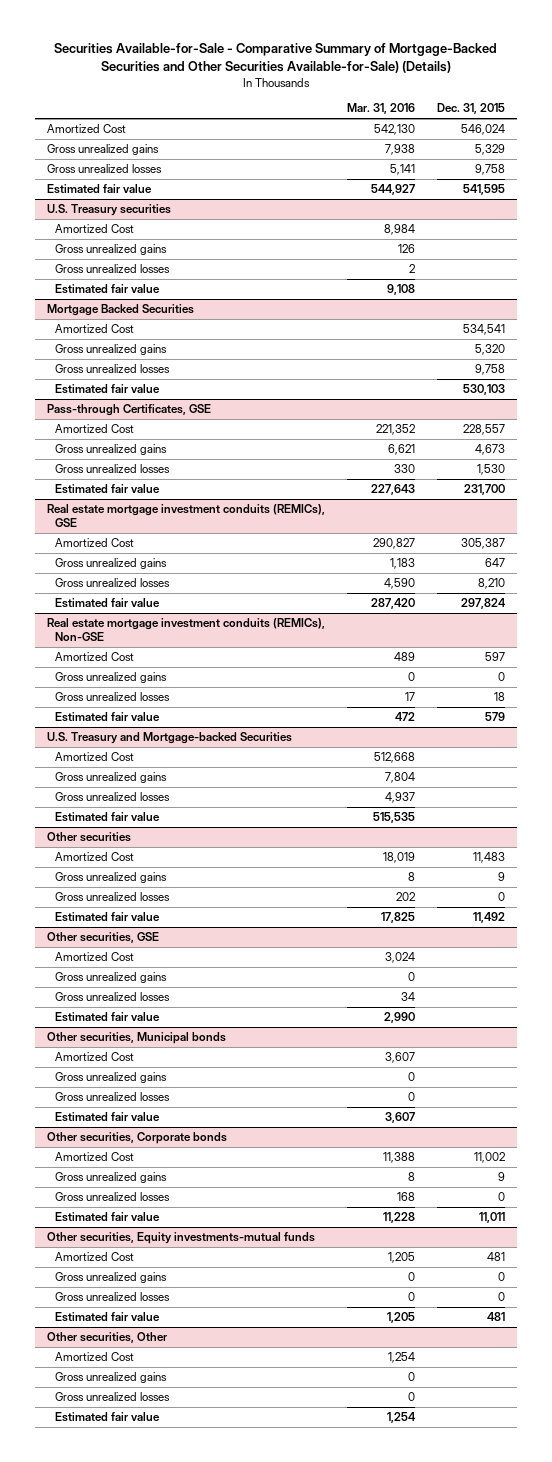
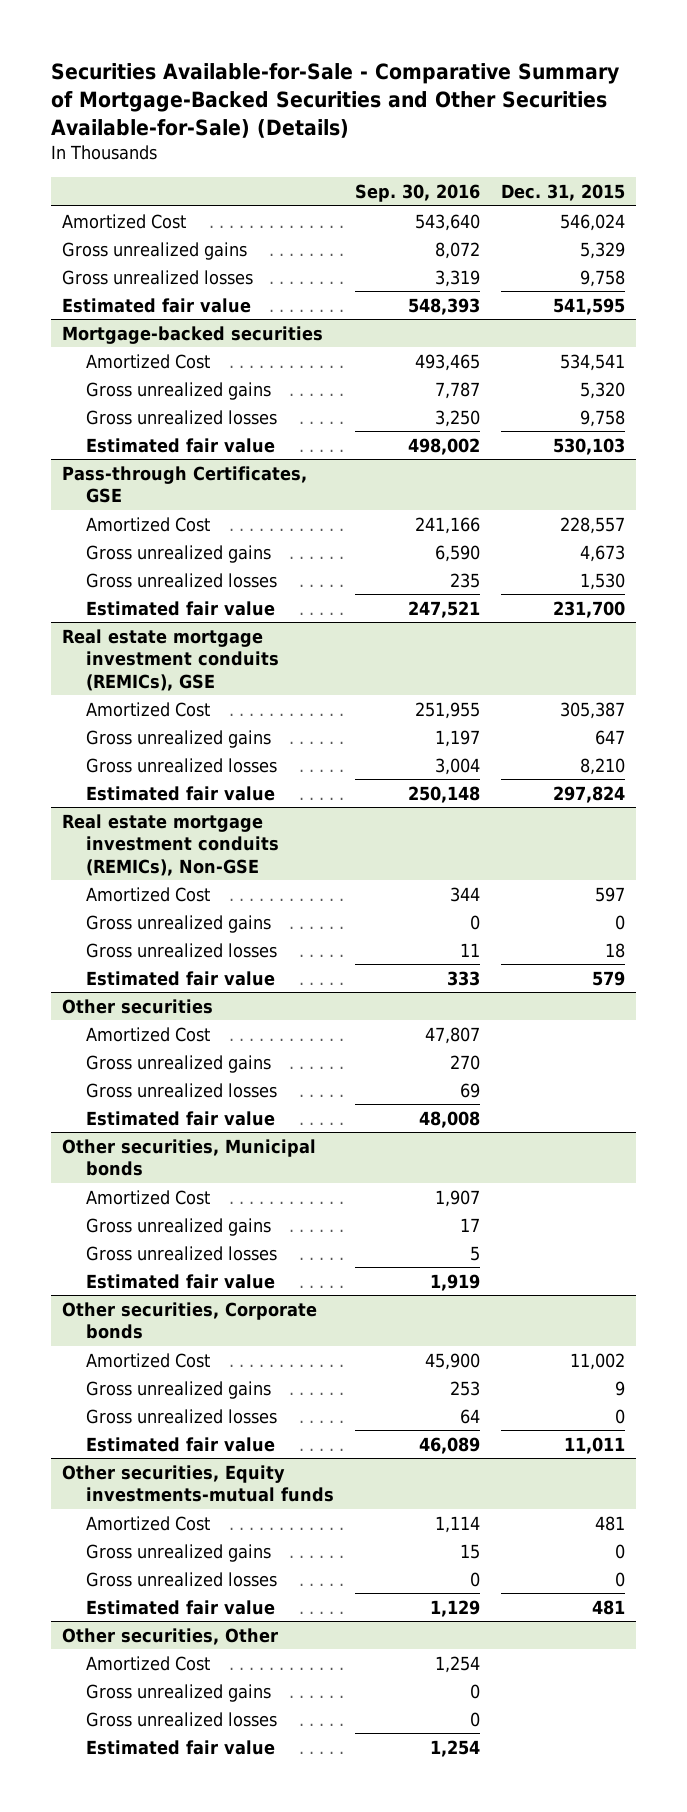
[347,103,416,115] Mar. 31, 2016 -> none
none -> [355,184,481,203] Sep. 30, 2016
[46,204,171,217] U.S. Treasury securities -> none
[55,224,135,234] Amortized Cost -> none
[55,244,168,256] Gross unrealized gains -> none
[55,264,171,274] Gross unrealized losses -> none
[55,284,161,295] Estimated fair value -> none
[46,304,194,317] Mortgage Backed Securities -> [61,325,323,344] Mortgage-backed securities
[46,732,292,745] U.S. Treasury and Mortgage-backed Securities -> none
[55,752,135,762] Amortized Cost -> none
[55,772,168,784] Gross unrealized gains -> none
[55,792,171,802] Gross unrealized losses -> none
[55,812,161,823] Estimated fair value -> none
[55,852,135,862] Amortized Cost -> none
[55,872,168,884] Gross unrealized gains -> none
[55,892,171,902] Gross unrealized losses -> none
[55,912,161,923] Estimated fair value -> none
[46,932,159,944] Other securities, GSE -> none

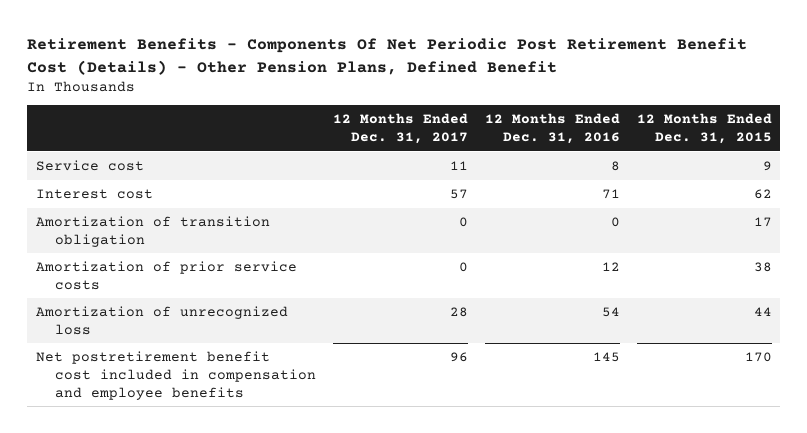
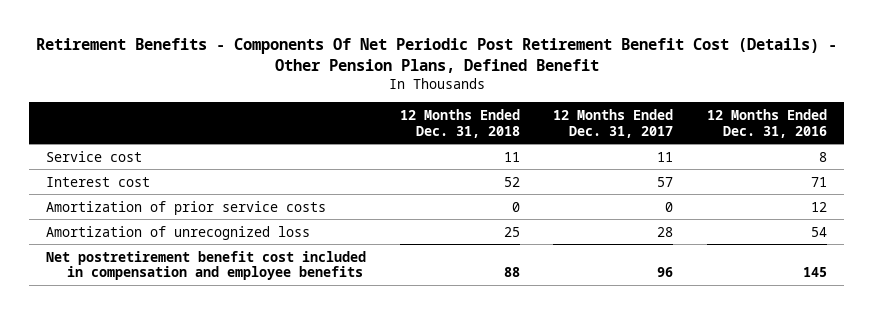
[636,113,772,145] 12 Months Ended Dec. 31, 2015 -> none
none -> [399,109,520,138] 12 Months Ended Dec. 31, 2018
[35,215,270,247] Amortization of transition obligation -> none

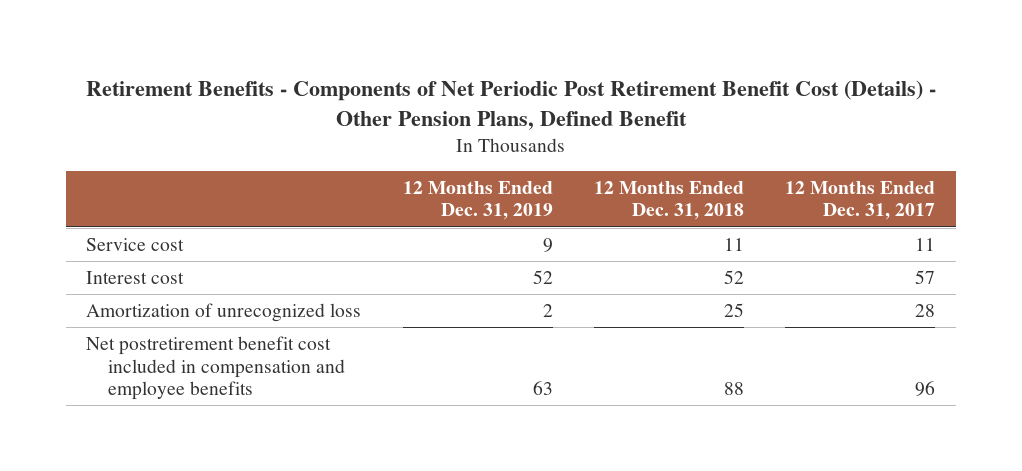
[35,37,837,73] Retirement Benefits - Components Of Net Periodic Post Retirement Benefit Cost (Details) - Other Pension Plans, Defined Benefit -> [85,79,936,130] Retirement Benefits - Components of Net Periodic Post Retirement Benefit Cost (Details) - Other Pension Plans, Defined Benefit
[707,109,828,138] 12 Months Ended Dec. 31, 2016 -> none
none -> [402,180,553,221] 12 Months Ended Dec. 31, 2019
[45,200,326,215] Amortization of prior service costs -> none

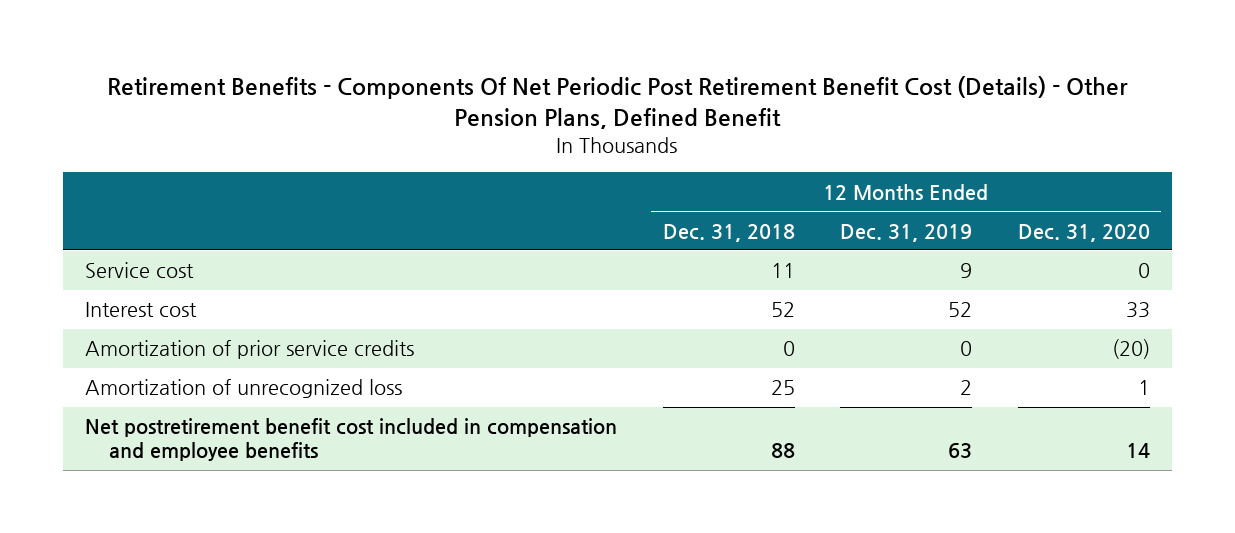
[85,79,936,130] Retirement Benefits - Components of Net Periodic Post Retirement Benefit Cost (Details) - Other Pension Plans, Defined Benefit -> [107,75,1129,130] Retirement Benefits - Components Of Net Periodic Post Retirement Benefit Cost (Details) - Other Pension Plans, Defined Benefit
[785,180,936,221] 12 Months Ended Dec. 31, 2017 -> none
none -> [1017,223,1150,242] Dec. 31, 2020
none -> [85,340,415,360] Amortization of prior service credits

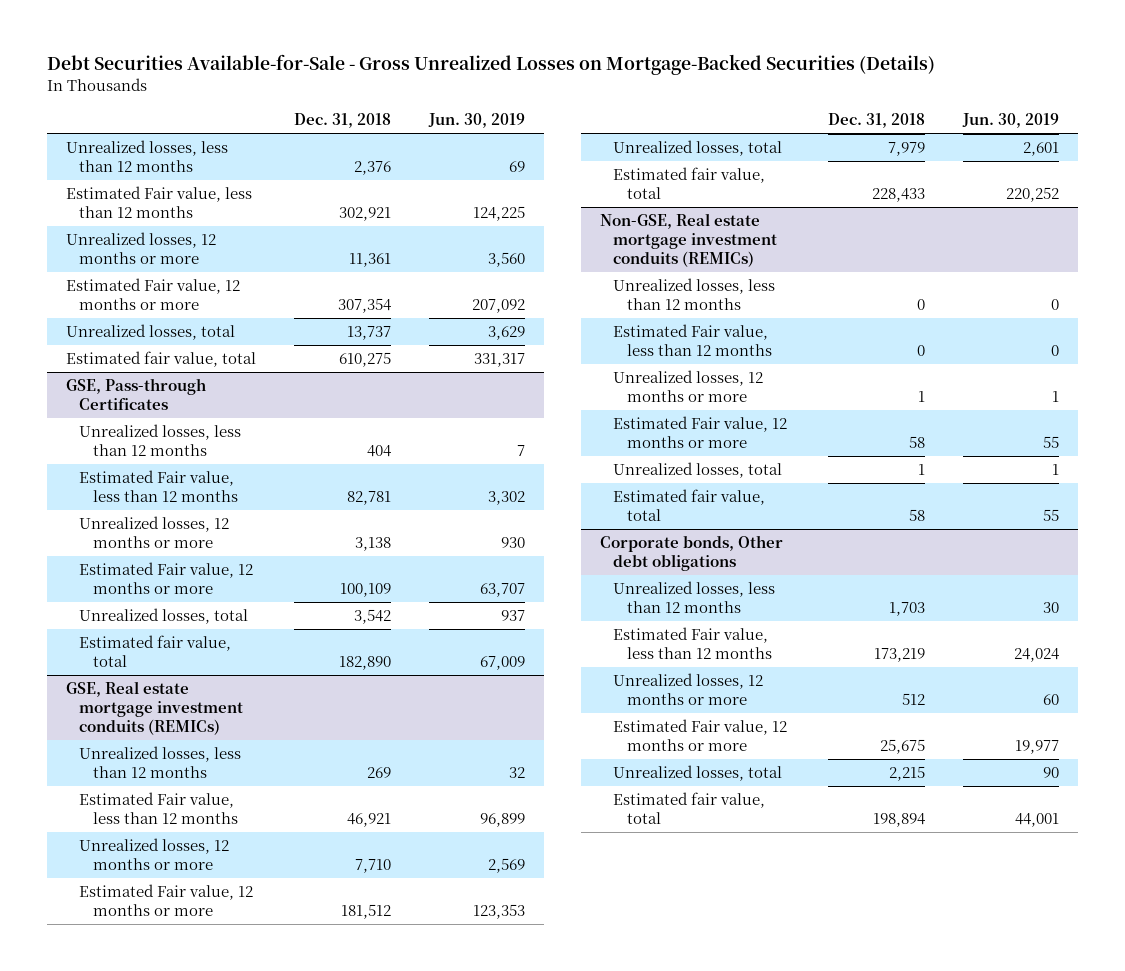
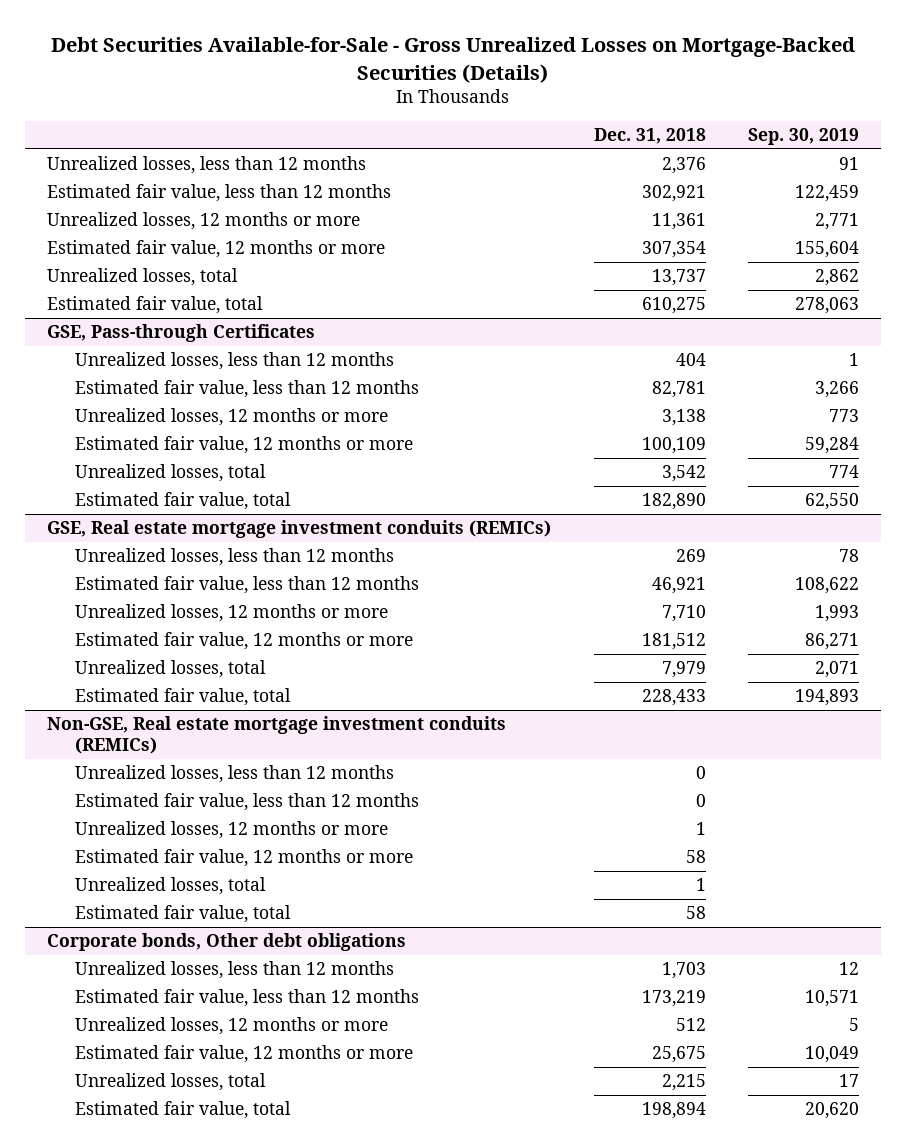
[427,113,525,129] Jun. 30, 2019 -> none
none -> [748,127,860,145] Sep. 30, 2019
[65,186,252,219] Estimated Fair value, less than 12 months -> [46,184,391,203] Estimated fair value, less than 12 months
[65,278,240,311] Estimated Fair value, 12 months or more -> [46,240,385,259] Estimated fair value, 12 months or more
[79,470,238,503] Estimated Fair value, less than 12 months -> [74,380,419,399] Estimated fair value, less than 12 months
[79,562,254,595] Estimated Fair value, 12 months or more -> [74,436,413,455] Estimated fair value, 12 months or more
[79,792,238,825] Estimated Fair value, less than 12 months -> [74,576,419,595] Estimated fair value, less than 12 months
[79,884,254,917] Estimated Fair value, 12 months or more -> [74,632,413,651] Estimated fair value, 12 months or more
[613,324,772,357] Estimated Fair value, less than 12 months -> [74,793,419,812] Estimated fair value, less than 12 months
[613,416,788,449] Estimated Fair value, 12 months or more -> [74,849,413,868] Estimated fair value, 12 months or more
[613,627,772,660] Estimated Fair value, less than 12 months -> [74,989,419,1008] Estimated fair value, less than 12 months
[613,719,788,752] Estimated Fair value, 12 months or more -> [74,1045,413,1064] Estimated fair value, 12 months or more

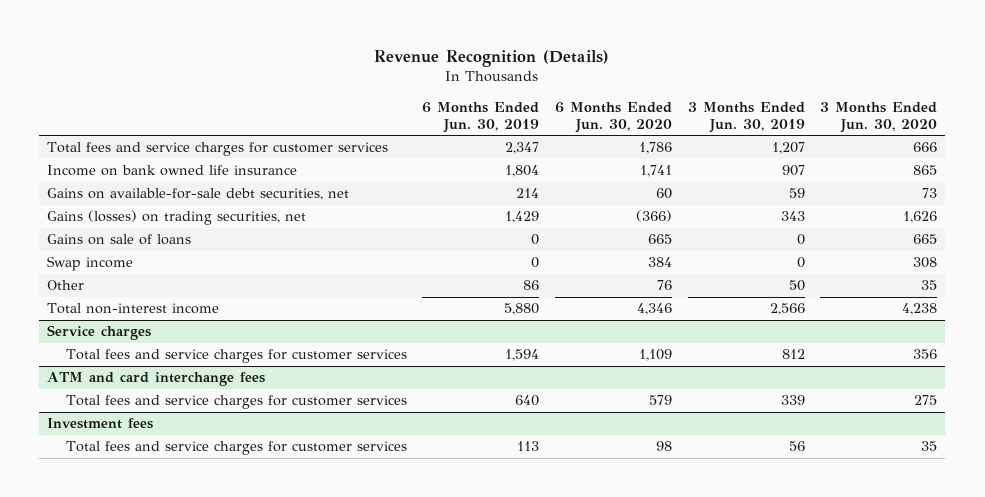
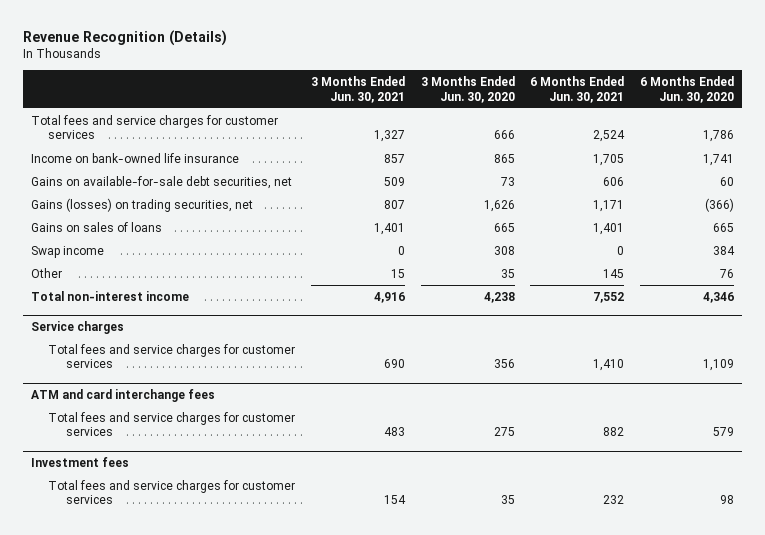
[422,101,540,133] 6 Months Ended Jun. 30, 2019 -> none
[687,101,805,133] 3 Months Ended Jun. 30, 2019 -> none
none -> [311,76,406,103] 3 Months Ended Jun. 30, 2021
none -> [530,76,625,103] 6 Months Ended Jun. 30, 2021
[47,165,298,177] Income on bank owned life insurance -> [30,152,239,163] Income on bank-owned life insurance
[47,234,192,246] Gains on sale of loans -> [30,221,162,232] Gains on sales of loans

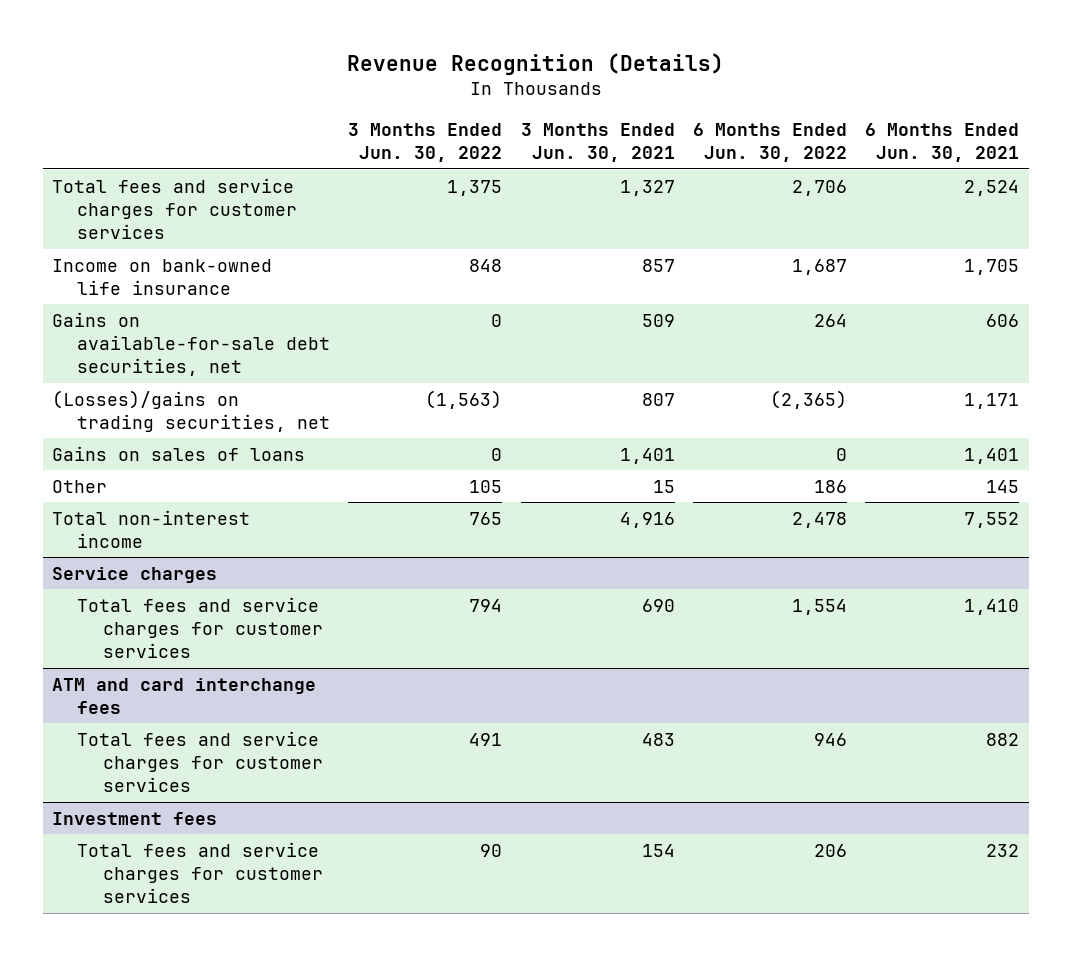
[420,76,515,103] 3 Months Ended Jun. 30, 2020 -> none
[640,76,735,103] 6 Months Ended Jun. 30, 2020 -> none
none -> [348,122,503,163] 3 Months Ended Jun. 30, 2022
none -> [693,122,848,163] 6 Months Ended Jun. 30, 2022
[30,197,253,212] Gains (losses) on trading securities, net -> [51,389,331,432] (Losses)/gains on trading securities, net
[30,245,104,258] Swap income -> none

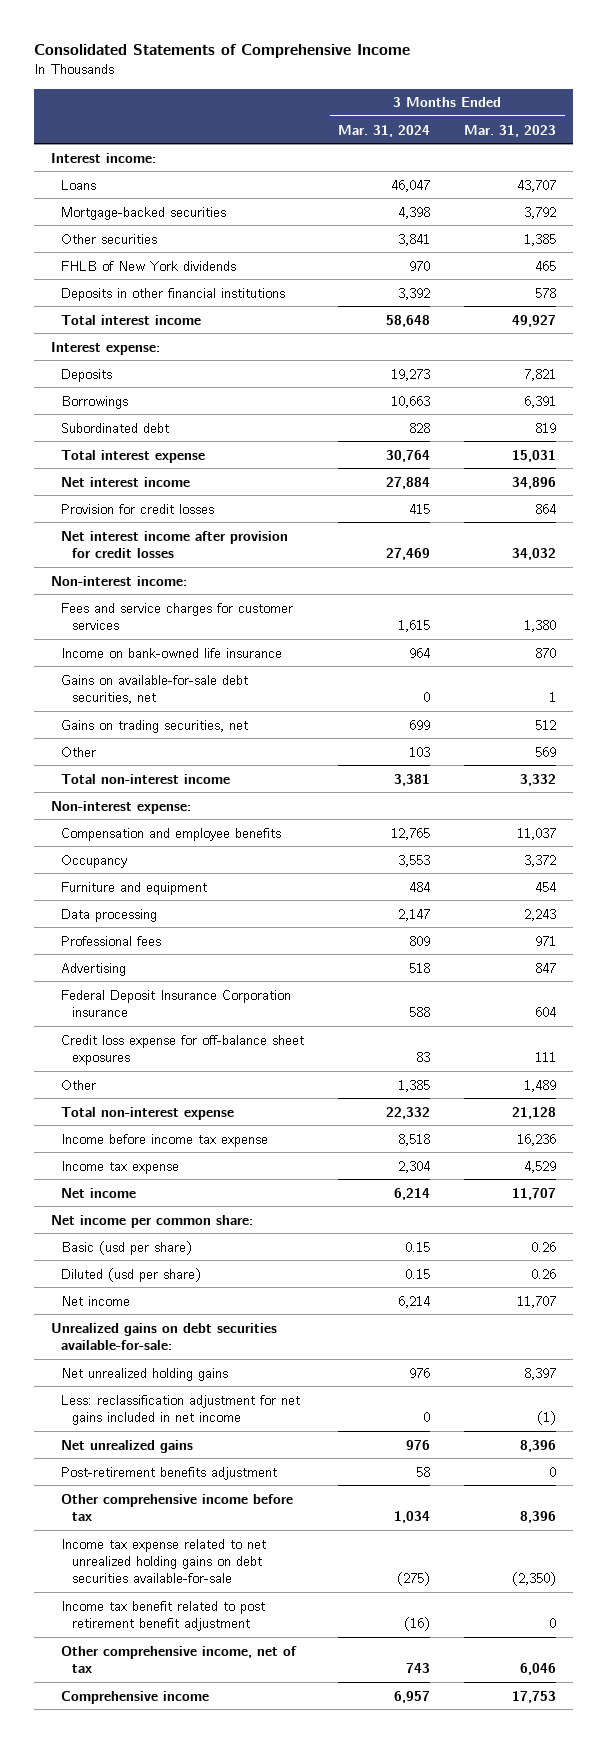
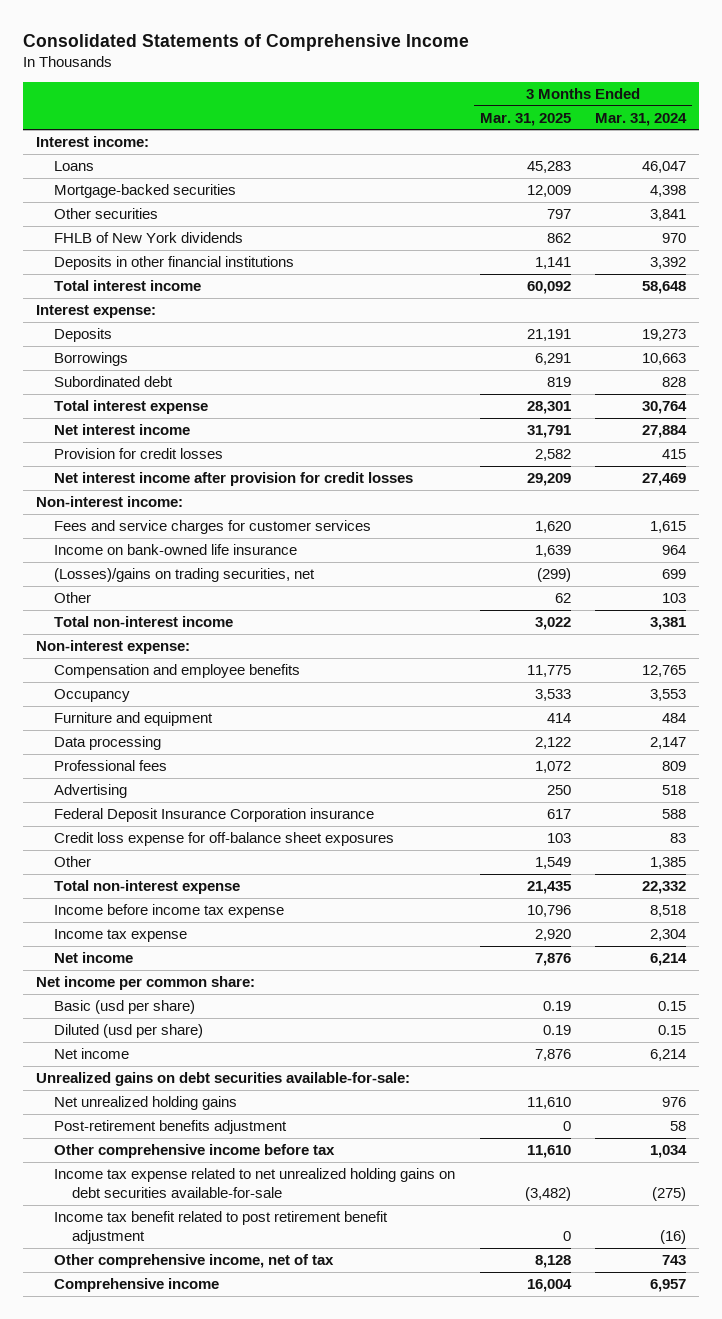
[464,124,557,137] Mar. 31, 2023 -> none
none -> [479,112,571,126] Mar. 31, 2025
[61,674,249,704] Gains on available-for-sale debt securities, net -> none
[61,719,249,733] Gains on trading securities, net -> [54,567,316,582] (Losses)/gains on trading securities, net
[61,1394,301,1425] Less: reclassification adjustment for net gains included in net income -> none
[61,1439,194,1453] Net unrealized gains -> none

